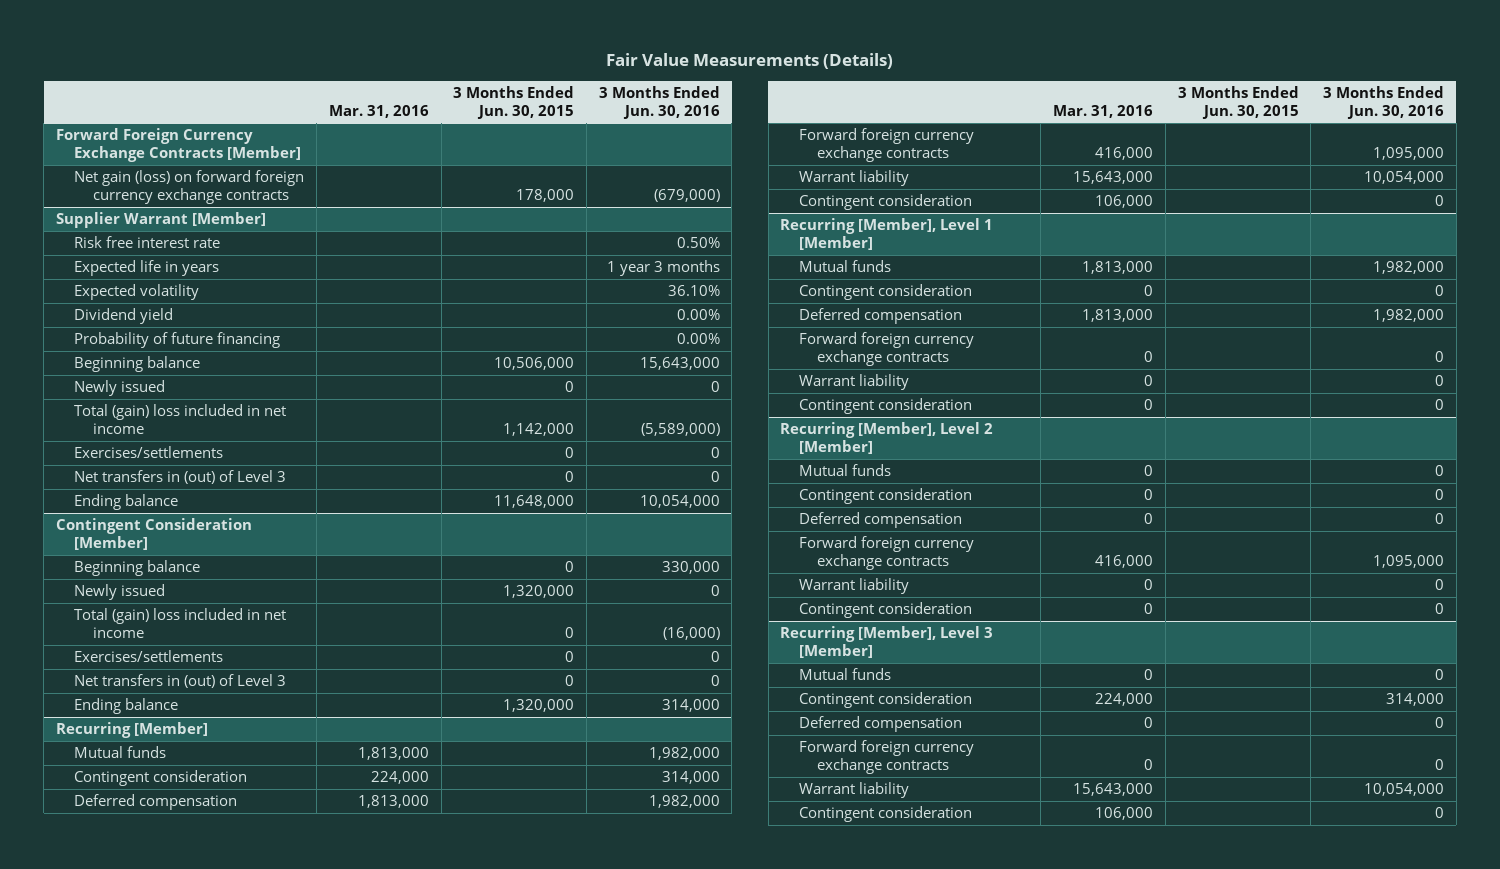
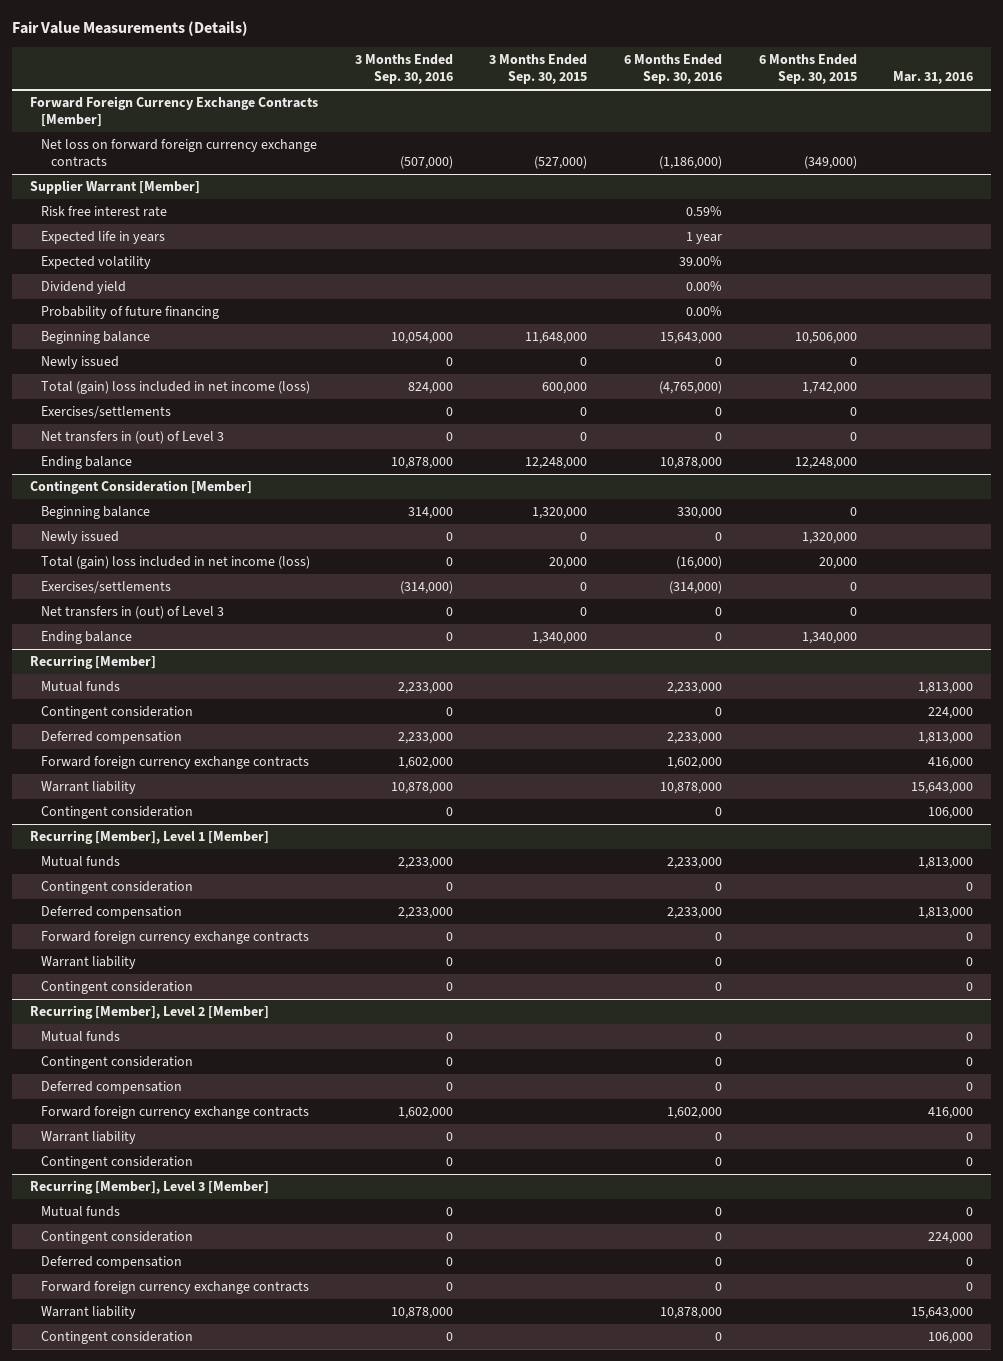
[453,85,575,119] 3 Months Ended Jun. 30, 2015 -> none
[598,85,720,119] 3 Months Ended Jun. 30, 2016 -> none
none -> [354,54,453,85] 3 Months Ended Sep. 30, 2016
none -> [489,54,588,85] 3 Months Ended Sep. 30, 2015
none -> [623,54,722,85] 6 Months Ended Sep. 30, 2016
none -> [758,54,857,85] 6 Months Ended Sep. 30, 2015
[74,170,305,205] Net gain (loss) on forward foreign currency exchange contracts -> [40,139,317,167] Net loss on forward foreign currency exchange contracts
[74,404,287,435] Total (gain) loss included in net income -> [40,381,310,395] Total (gain) loss included in net income (loss)
[74,608,287,639] Total (gain) loss included in net income -> [40,556,310,570] Total (gain) loss included in net income (loss)

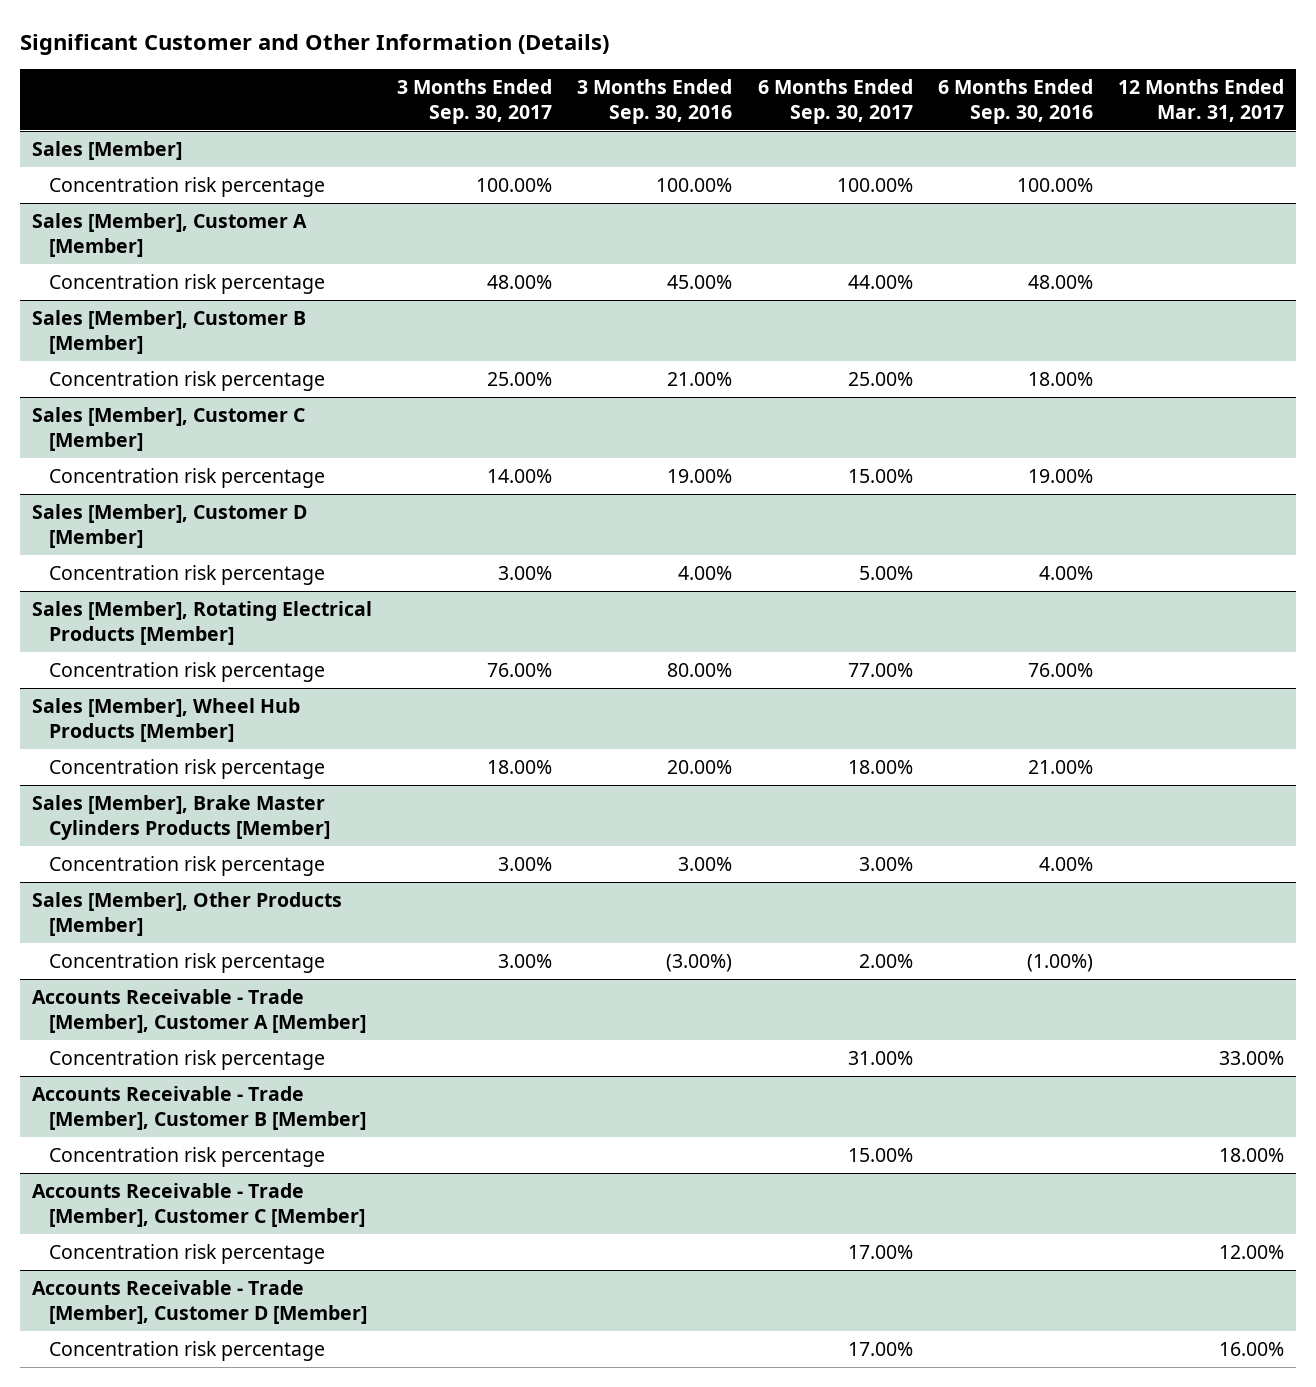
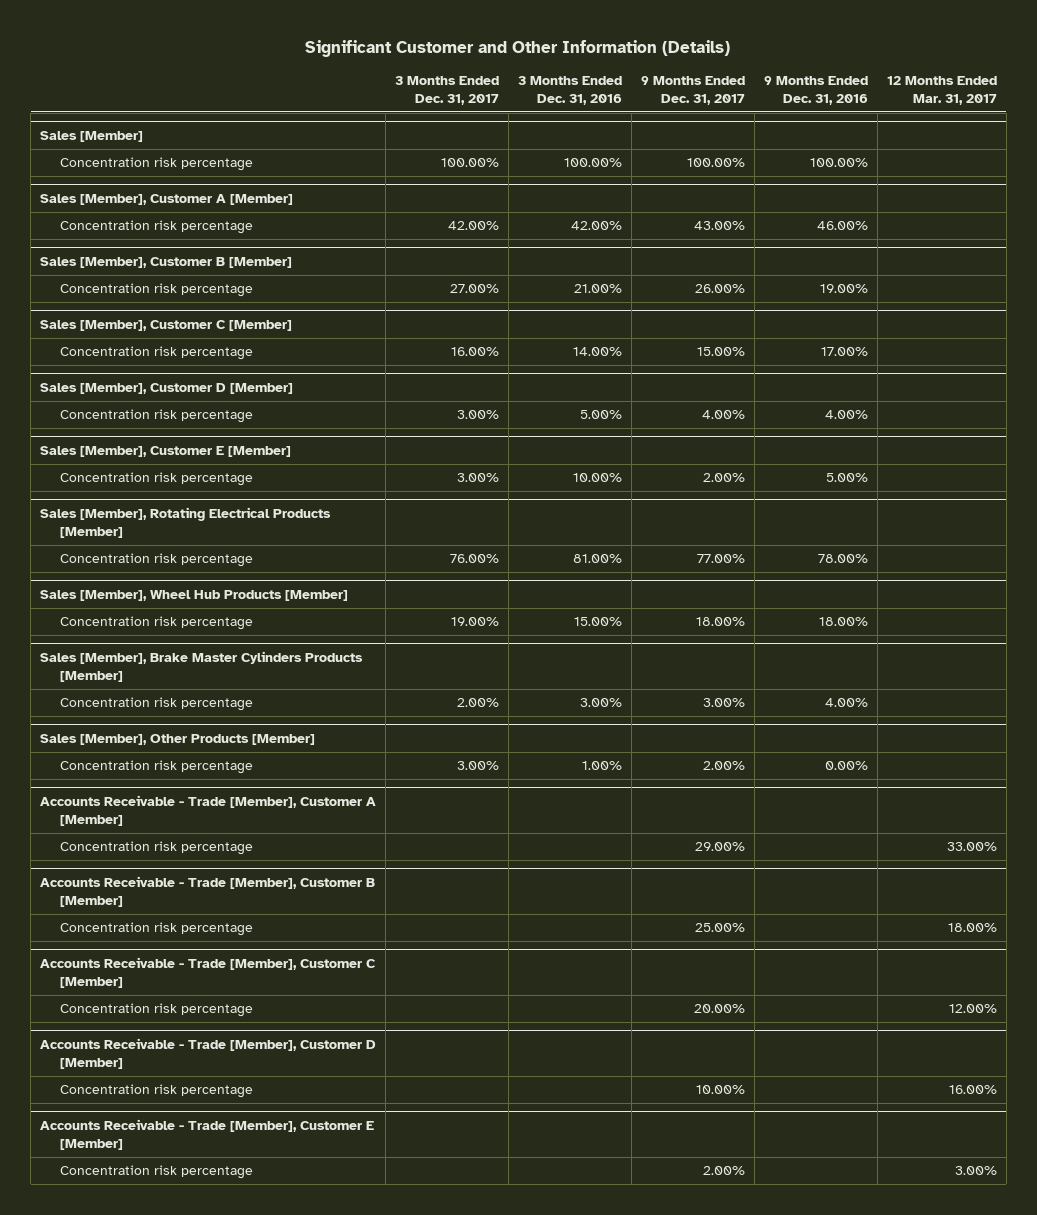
[397,78,553,124] 3 Months Ended Sep. 30, 2017 -> none
[577,78,733,124] 3 Months Ended Sep. 30, 2016 -> none
[757,78,913,124] 6 Months Ended Sep. 30, 2017 -> none
[937,78,1093,124] 6 Months Ended Sep. 30, 2016 -> none
none -> [395,76,500,106] 3 Months Ended Dec. 31, 2017
none -> [517,76,622,106] 3 Months Ended Dec. 31, 2016
none -> [640,76,745,106] 9 Months Ended Dec. 31, 2017
none -> [763,76,868,106] 9 Months Ended Dec. 31, 2016
none -> [40,446,292,458] Sales [Member], Customer E [Member]
none -> [60,472,254,487] Concentration risk percentage
none -> [40,1119,375,1151] Accounts Receivable - Trade [Member], Customer E [Member]
none -> [60,1165,254,1180] Concentration risk percentage

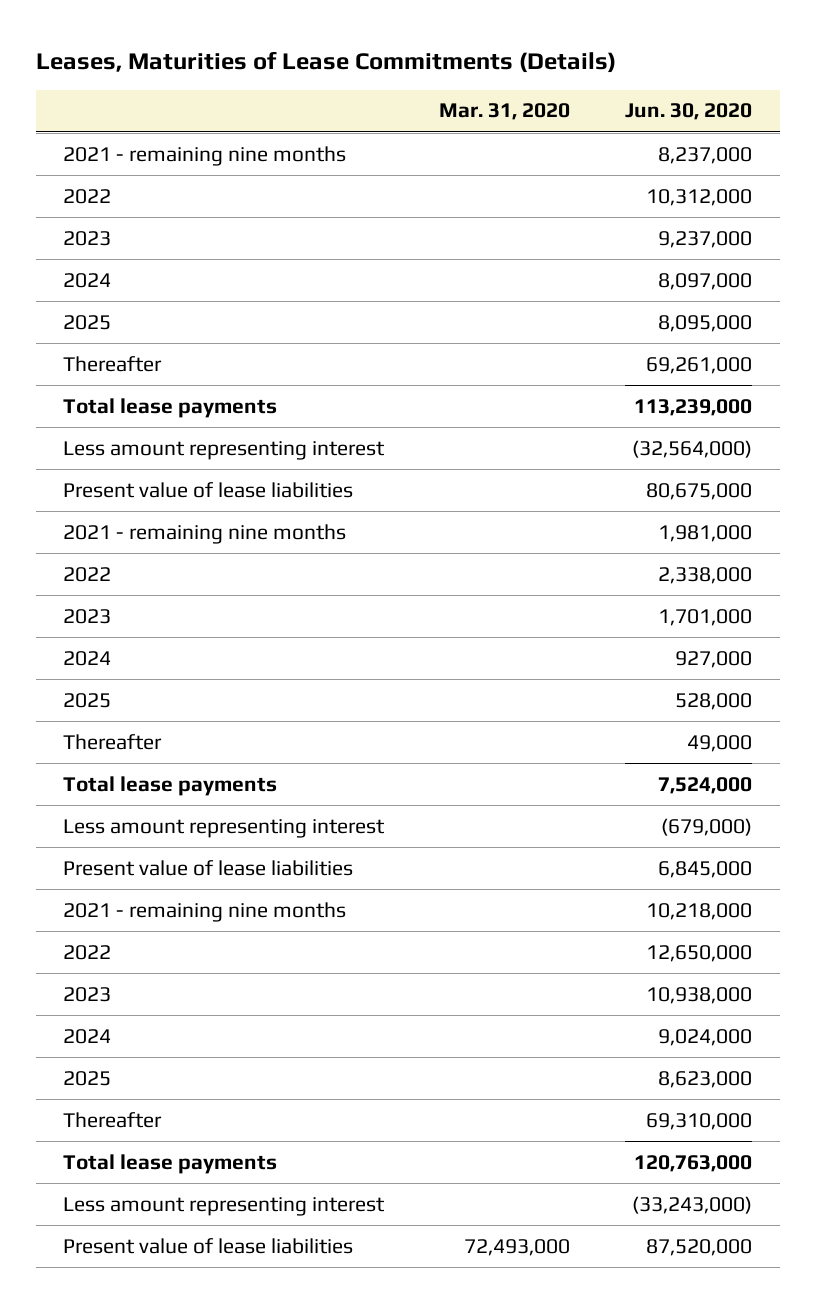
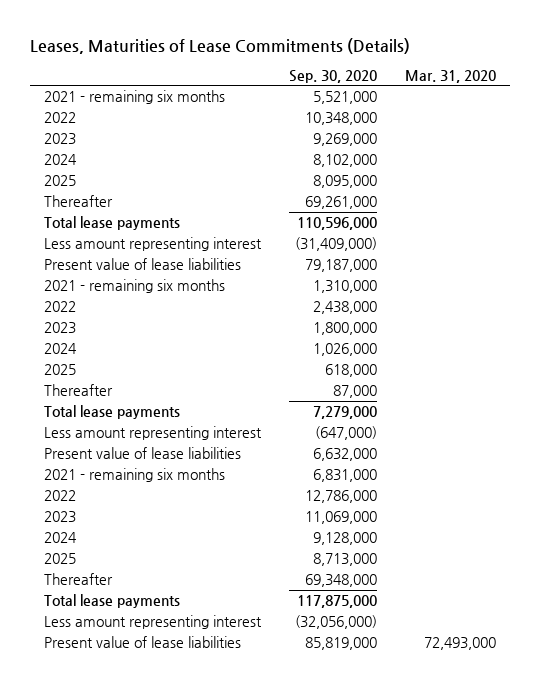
[625,103,753,121] Jun. 30, 2020 -> none
none -> [288,69,377,83] Sep. 30, 2020
[63,145,347,166] 2021 - remaining nine months -> [44,90,226,105] 2021 - remaining six months
[63,523,347,544] 2021 - remaining nine months -> [44,279,226,294] 2021 - remaining six months
[63,901,347,922] 2021 - remaining nine months -> [44,468,226,483] 2021 - remaining six months

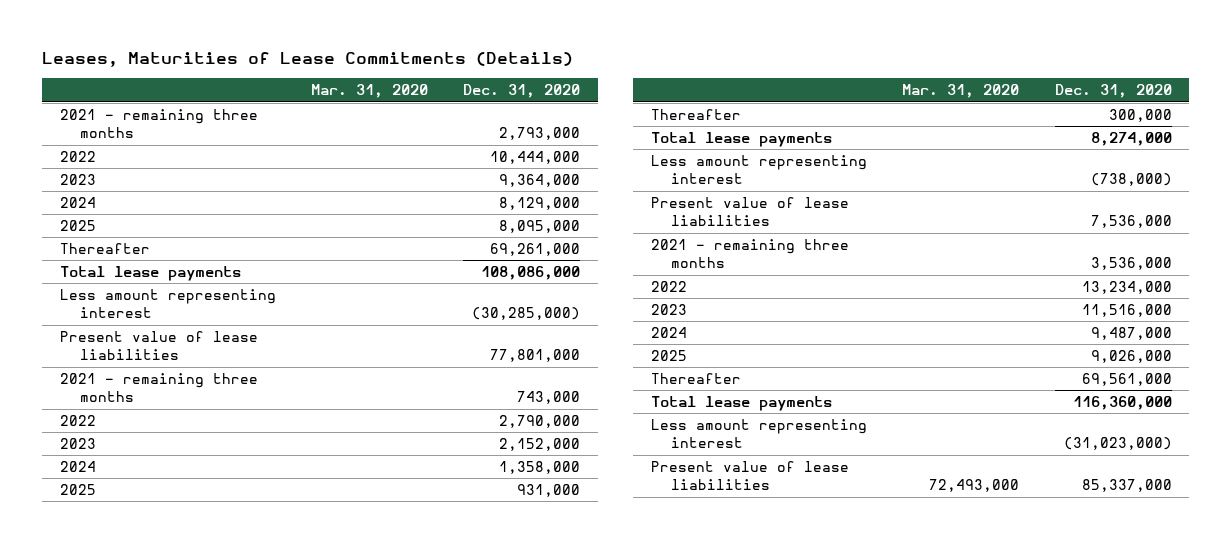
[288,69,377,83] Sep. 30, 2020 -> none
none -> [463,84,581,99] Dec. 31, 2020
[44,90,226,105] 2021 - remaining six months -> [59,109,258,139] 2021 - remaining three months
[44,279,226,294] 2021 - remaining six months -> [59,373,258,403] 2021 - remaining three months
[44,468,226,483] 2021 - remaining six months -> [650,239,849,269] 2021 - remaining three months

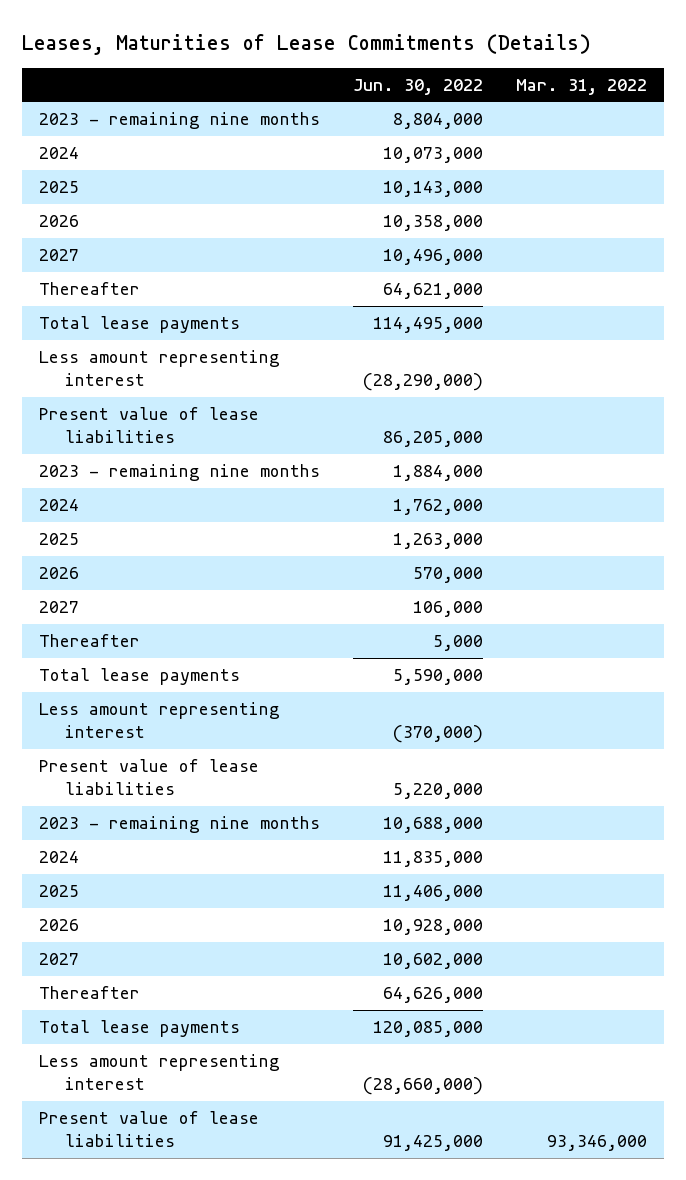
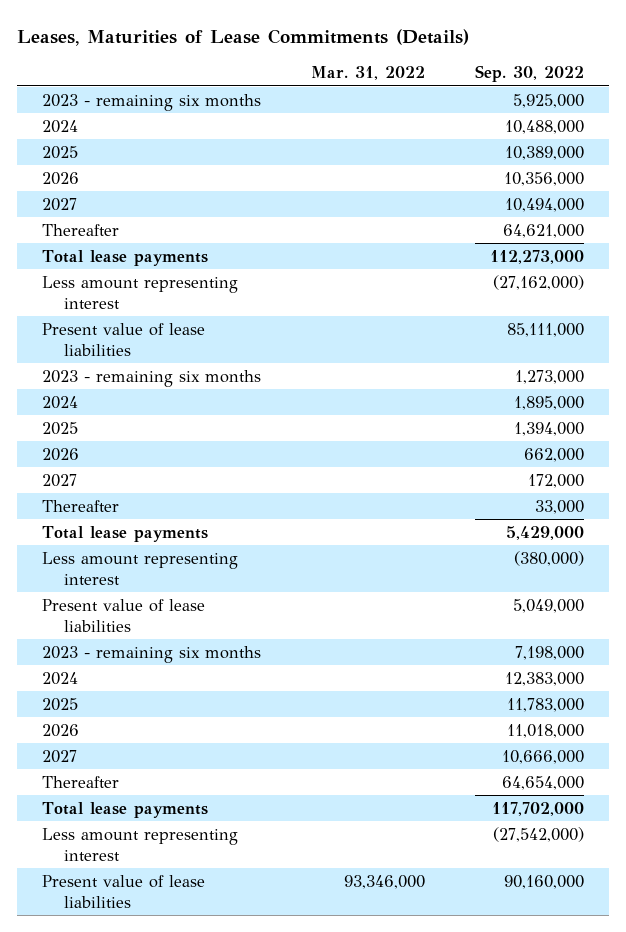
[352,78,483,95] Jun. 30, 2022 -> none
none -> [475,65,585,83] Sep. 30, 2022
[38,111,320,129] 2023 - remaining nine months -> [42,93,262,111] 2023 - remaining six months
[38,463,320,481] 2023 - remaining nine months -> [42,369,262,387] 2023 - remaining six months
[38,815,320,833] 2023 - remaining nine months -> [42,645,262,663] 2023 - remaining six months

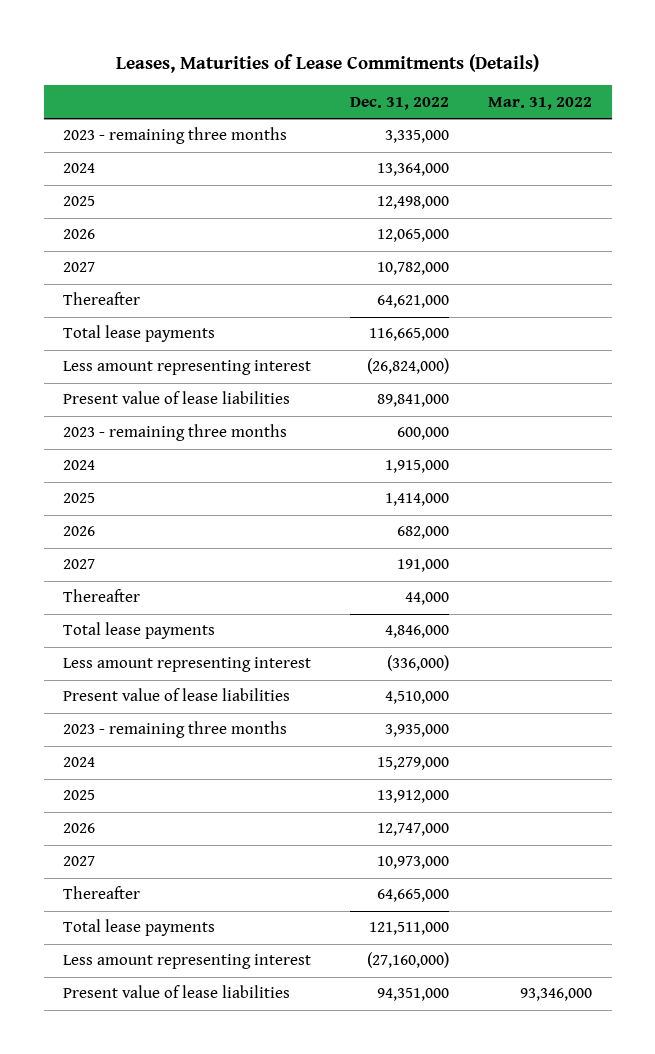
[475,65,585,83] Sep. 30, 2022 -> none
none -> [350,96,450,110] Dec. 31, 2022
[42,93,262,111] 2023 - remaining six months -> [63,127,288,145] 2023 - remaining three months
[42,369,262,387] 2023 - remaining six months -> [63,424,288,442] 2023 - remaining three months
[42,645,262,663] 2023 - remaining six months -> [63,721,288,739] 2023 - remaining three months

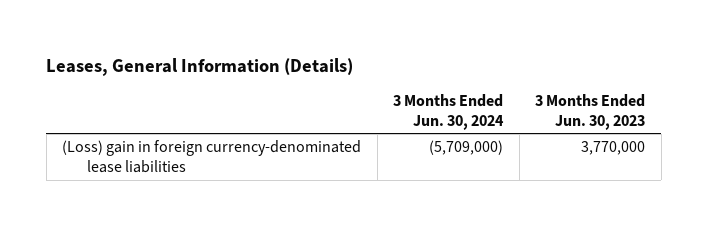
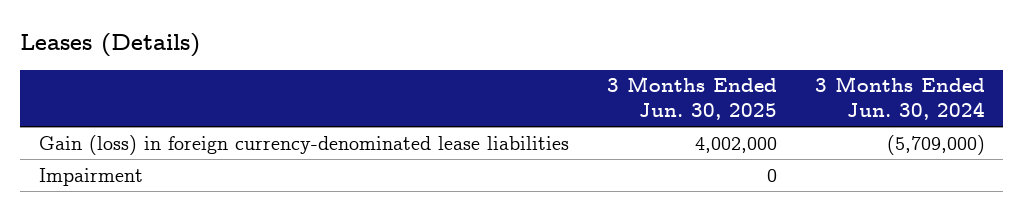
[46,57,354,76] Leases, General Information (Details) -> [20,33,201,58] Leases (Details)
[535,93,646,130] 3 Months Ended Jun. 30, 2023 -> none
none -> [606,76,777,121] 3 Months Ended Jun. 30, 2025
[62,140,362,174] (Loss) gain in foreign currency-denominated lease liabilities -> [39,134,570,155] Gain (loss) in foreign currency-denominated lease liabilities
none -> [39,167,144,186] Impairment

